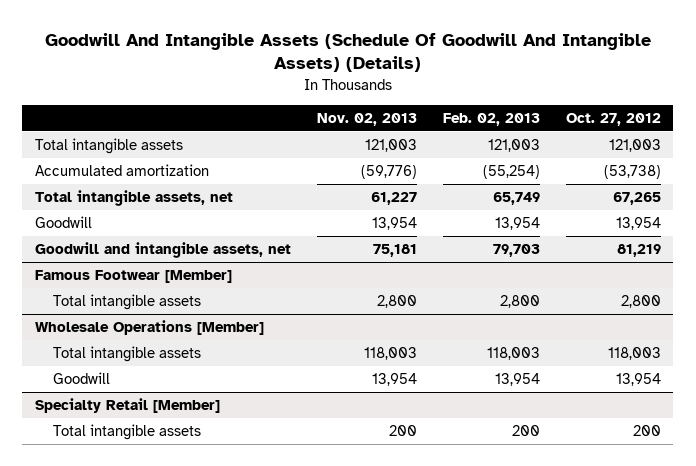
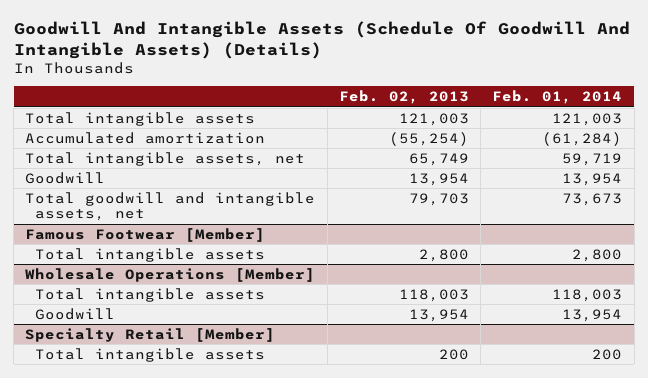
[316,112,417,126] Nov. 02, 2013 -> none
[565,112,661,126] Oct. 27, 2012 -> none
none -> [492,90,623,105] Feb. 01, 2014
[35,242,292,259] Goodwill and intangible assets, net -> [25,191,316,222] Total goodwill and intangible assets, net

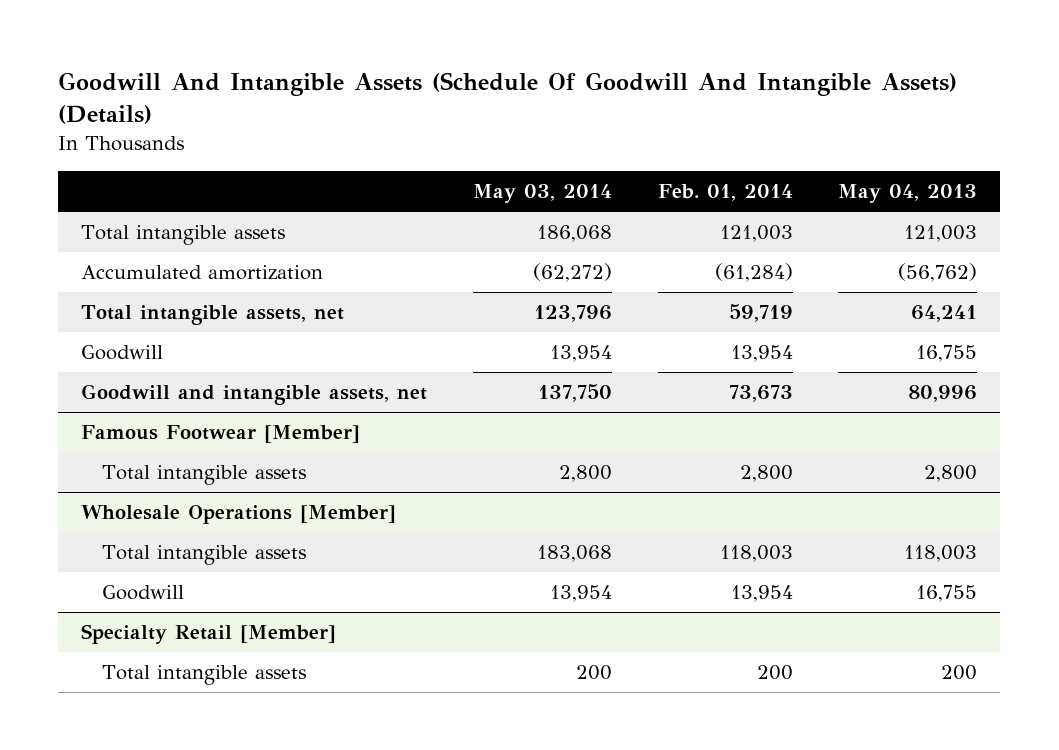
[338,90,469,105] Feb. 02, 2013 -> none
none -> [472,184,612,204] May 03, 2014
none -> [838,184,978,204] May 04, 2013
[25,191,316,222] Total goodwill and intangible assets, net -> [81,384,428,406] Goodwill and intangible assets, net

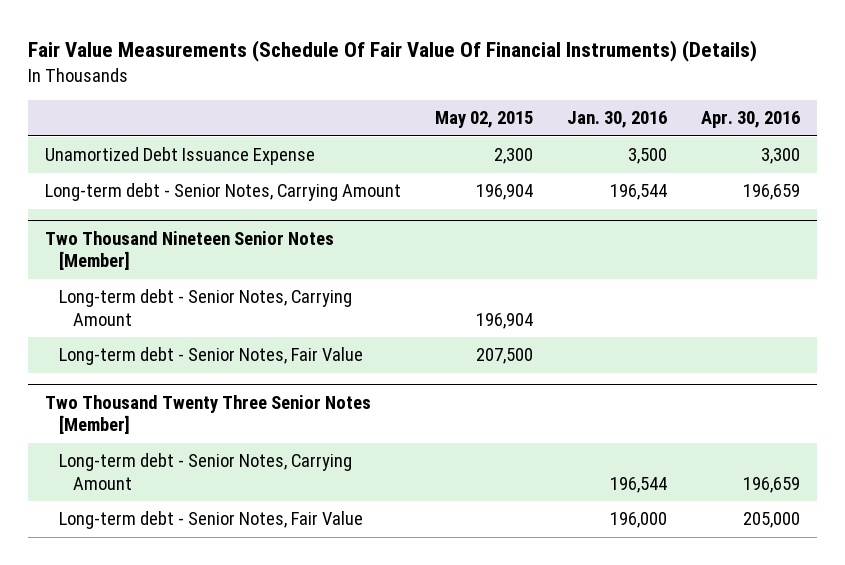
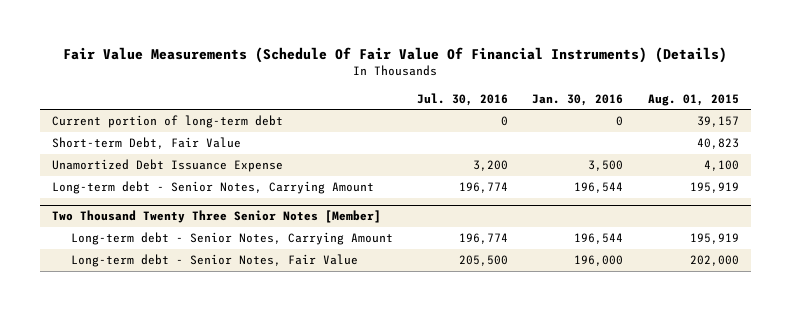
[435,111,534,129] May 02, 2015 -> none
[700,111,800,129] Apr. 30, 2016 -> none
none -> [417,92,509,106] Jul. 30, 2016
none -> [647,93,739,106] Aug. 01, 2015
none -> [52,115,284,129] Current portion of long-term debt
none -> [52,137,242,150] Short-term Debt, Fair Value
[45,230,335,271] Two Thousand Nineteen Senior Notes [Member] -> none
[59,289,353,326] Long-term debt - Senior Notes, Carrying Amount -> none
[59,347,364,366] Long-term debt - Senior Notes, Fair Value -> none

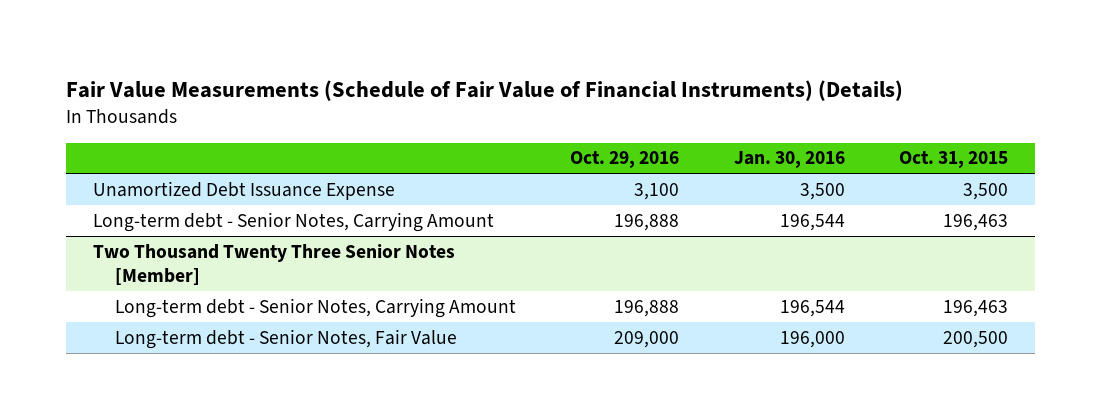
[63,46,728,63] Fair Value Measurements (Schedule Of Fair Value Of Financial Instruments) (Details) -> [66,79,904,101] Fair Value Measurements (Schedule of Fair Value of Financial Instruments) (Details)
[417,92,509,106] Jul. 30, 2016 -> none
[647,93,739,106] Aug. 01, 2015 -> none
none -> [570,151,680,169] Oct. 29, 2016
none -> [898,151,1008,169] Oct. 31, 2015
[52,115,284,129] Current portion of long-term debt -> none
[52,137,242,150] Short-term Debt, Fair Value -> none

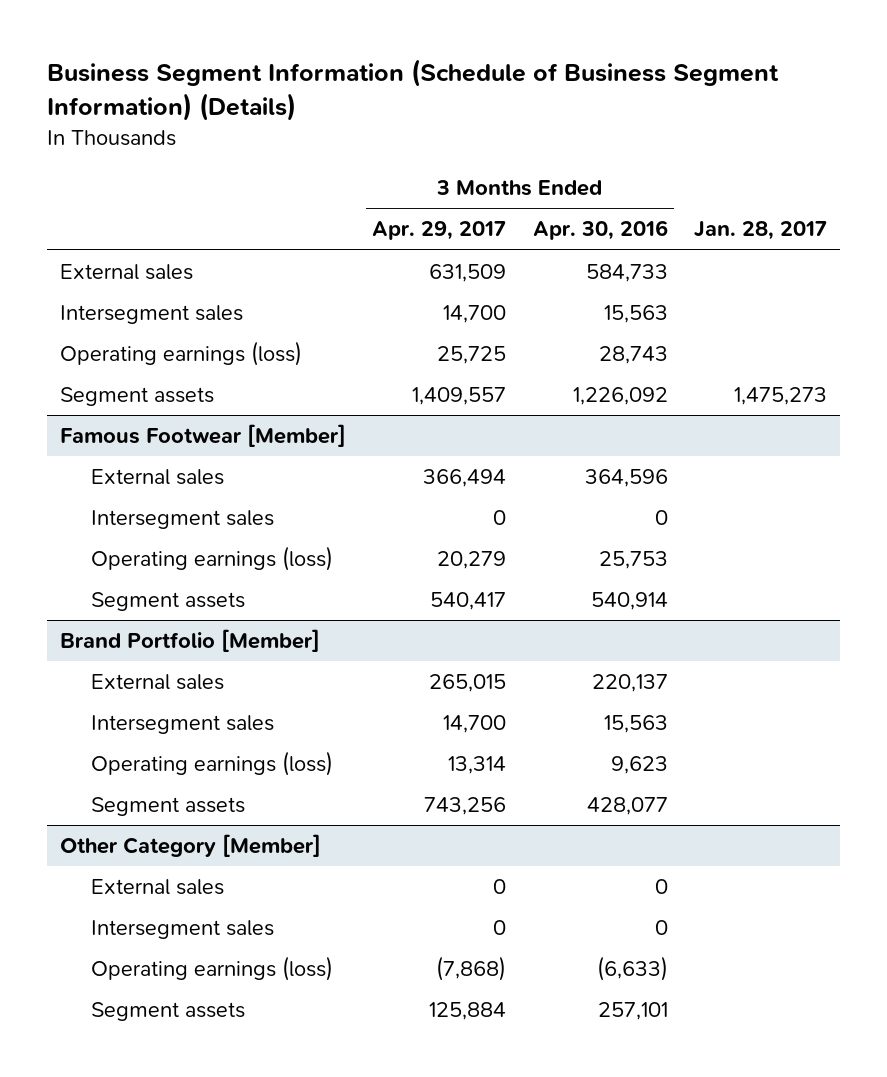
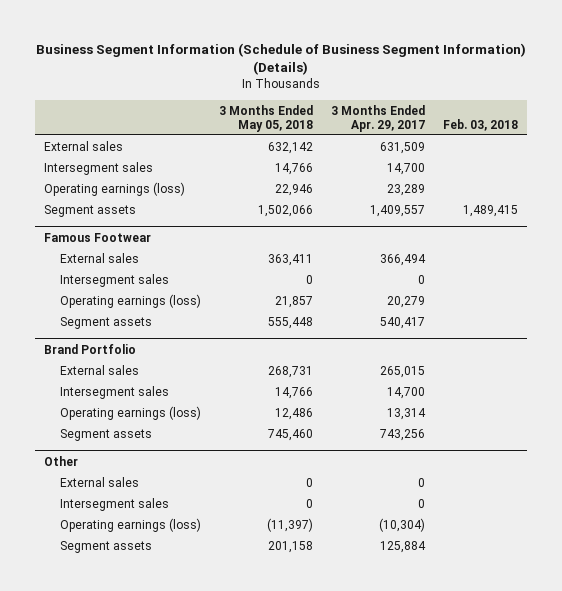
[532,220,668,241] Apr. 30, 2016 -> none
[693,221,827,241] Jan. 28, 2017 -> none
none -> [218,104,313,132] 3 Months Ended May 05, 2018
none -> [443,118,519,131] Feb. 03, 2018
[437,346,507,365] 25,725 -> [386,183,425,196] 23,289
[60,424,347,448] Famous Footwear [Member] -> [44,232,152,242] Famous Footwear
[60,629,321,653] Brand Portfolio [Member] -> [44,343,137,354] Brand Portfolio
[60,834,322,858] Other Category [Member] -> none
none -> [44,455,79,466] Other
[436,956,507,982] (7,868) -> [378,517,425,532] (10,304)

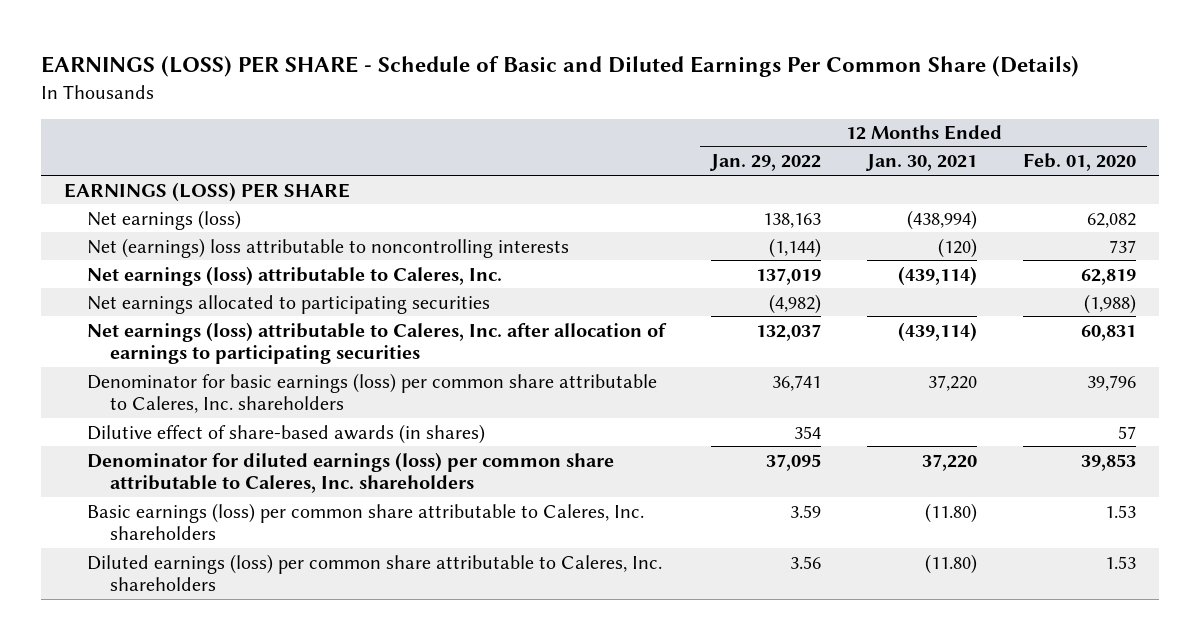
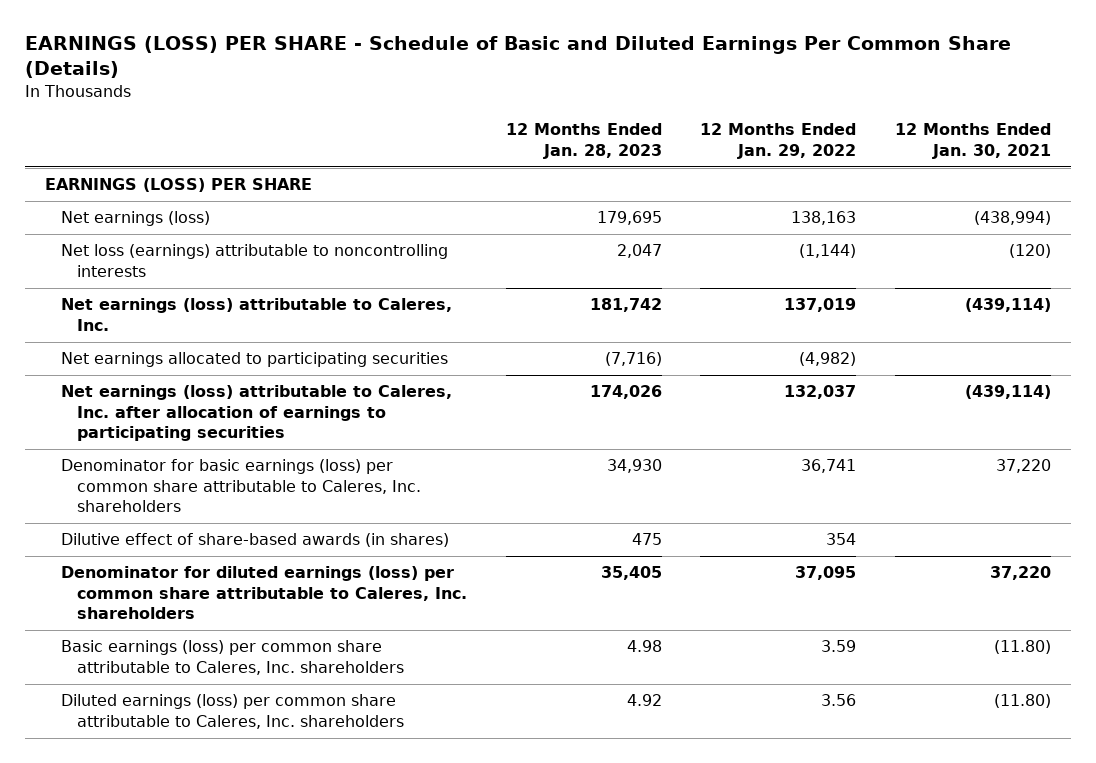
[1022,153,1136,172] Feb. 01, 2020 -> none
none -> [505,123,662,159] 12 Months Ended Jan. 28, 2023
[87,237,570,258] Net (earnings) loss attributable to noncontrolling interests -> [60,244,448,277] Net loss (earnings) attributable to noncontrolling interests

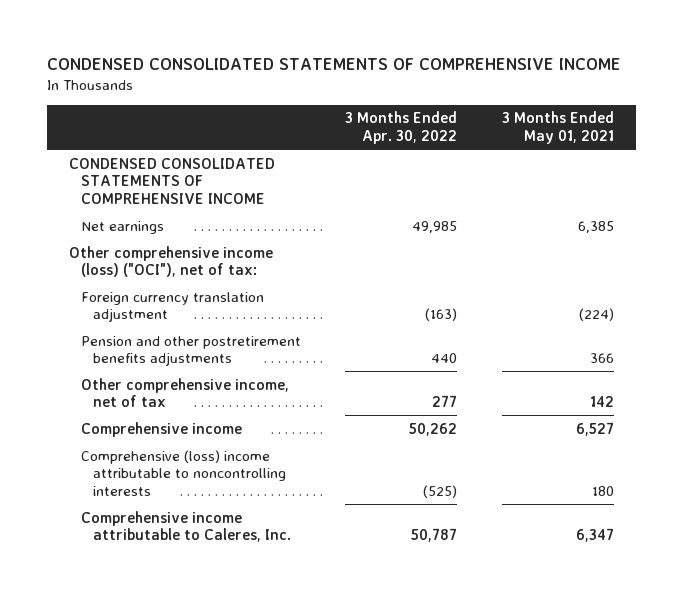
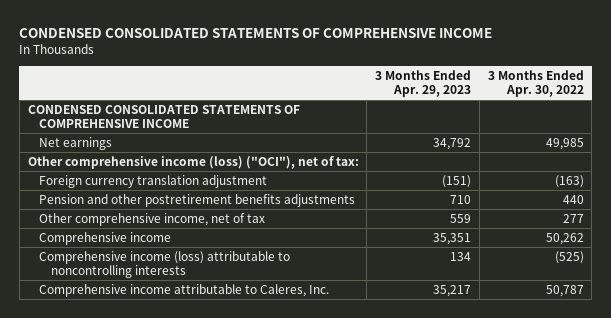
[501,111,614,144] 3 Months Ended May 01, 2021 -> none
none -> [375,69,472,98] 3 Months Ended Apr. 29, 2023
[80,449,286,496] Comprehensive (loss) income attributable to noncontrolling interests -> [39,250,291,279] Comprehensive income (loss) attributable to noncontrolling interests

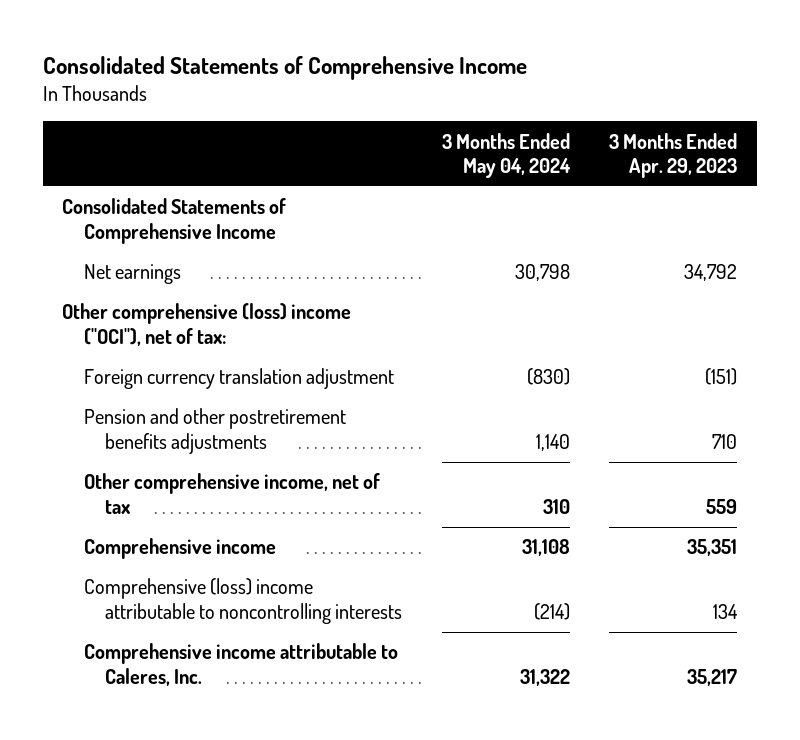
[19,27,493,38] CONDENSED CONSOLIDATED STATEMENTS OF COMPREHENSIVE INCOME -> [42,55,527,80] Consolidated Statements of Comprehensive Income
[487,69,584,98] 3 Months Ended Apr. 30, 2022 -> none
none -> [441,132,571,179] 3 Months Ended May 04, 2024
[27,104,300,129] CONDENSED CONSOLIDATED STATEMENTS OF COMPREHENSIVE INCOME -> [62,198,287,244] Consolidated Statements of Comprehensive Income
[27,155,359,169] Other comprehensive income (loss) ("OCI"), net of tax: -> [62,303,352,346] Other comprehensive (loss) income ("OCI"), net of tax:
[39,250,291,279] Comprehensive income (loss) attributable to noncontrolling interests -> [83,578,402,624] Comprehensive (loss) income attributable to noncontrolling interests

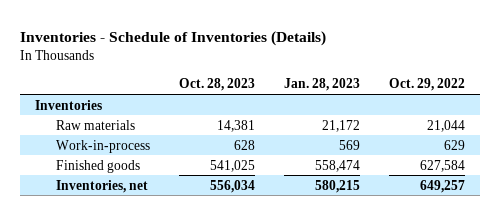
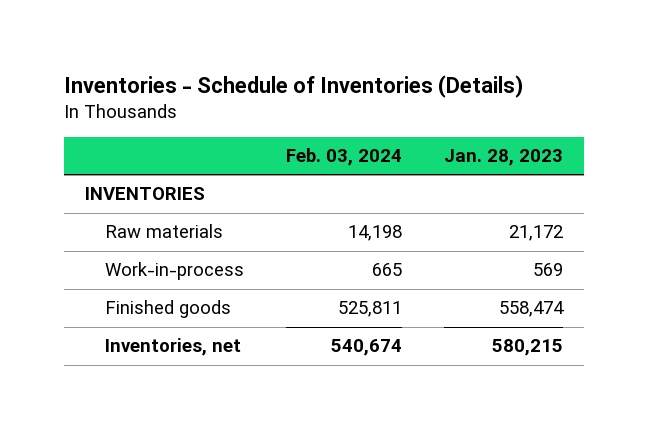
[178,78,255,92] Oct. 28, 2023 -> none
[389,78,466,92] Oct. 29, 2022 -> none
none -> [285,147,402,166] Feb. 03, 2024
[34,99,102,110] Inventories -> [84,187,205,201] INVENTORIES

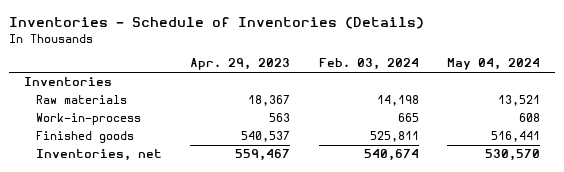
[444,148,564,166] Jan. 28, 2023 -> none
none -> [190,58,291,71] Apr. 29, 2023
none -> [447,58,541,71] May 04, 2024
[84,187,205,201] INVENTORIES -> [23,77,112,87] Inventories

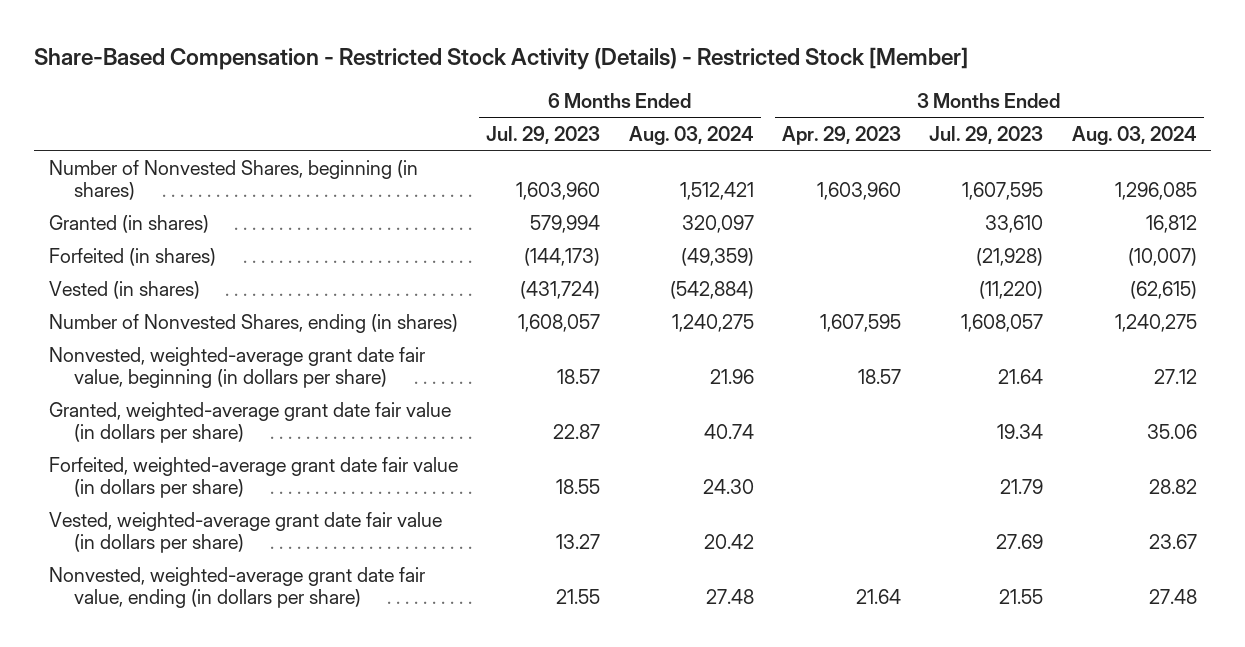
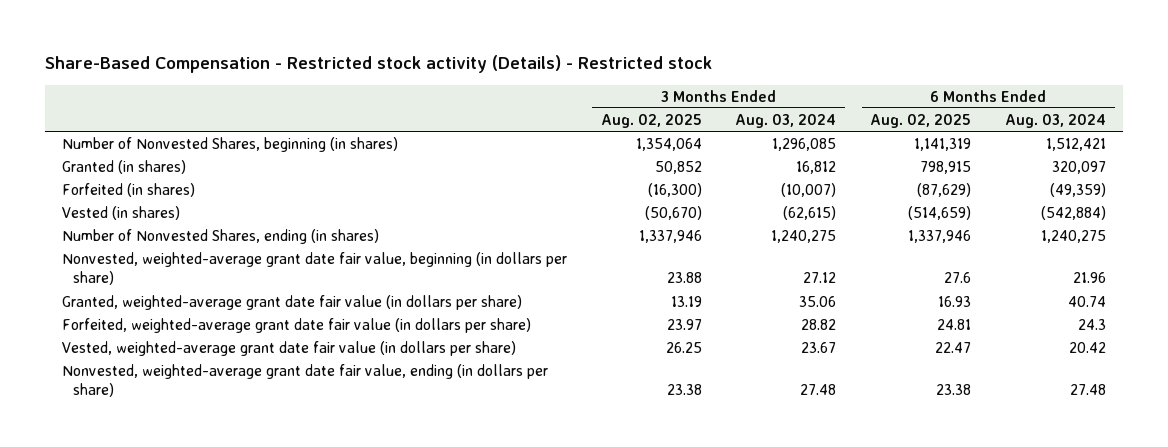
[34,46,969,70] Share-Based Compensation - Restricted Stock Activity (Details) - Restricted Stock [Member] -> [44,55,712,74] Share-Based Compensation - Restricted stock activity (Details) - Restricted stock
[486,125,601,144] Jul. 29, 2023 -> none
[781,125,901,145] Apr. 29, 2023 -> none
[929,125,1044,144] Jul. 29, 2023 -> none
none -> [600,113,702,128] Aug. 02, 2025
none -> [870,113,972,128] Aug. 02, 2025
[702,479,754,495] 24.30 -> [1078,318,1107,330] 24.3

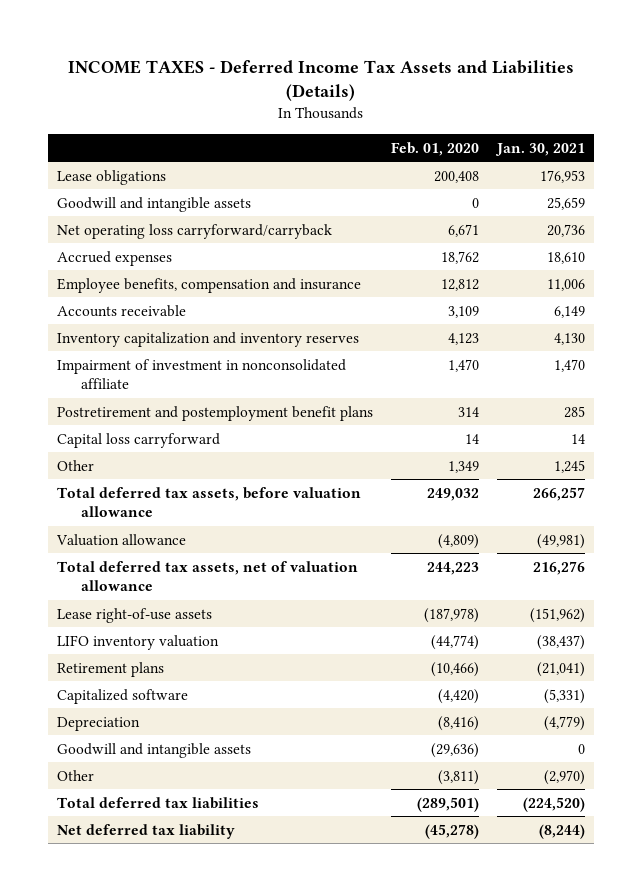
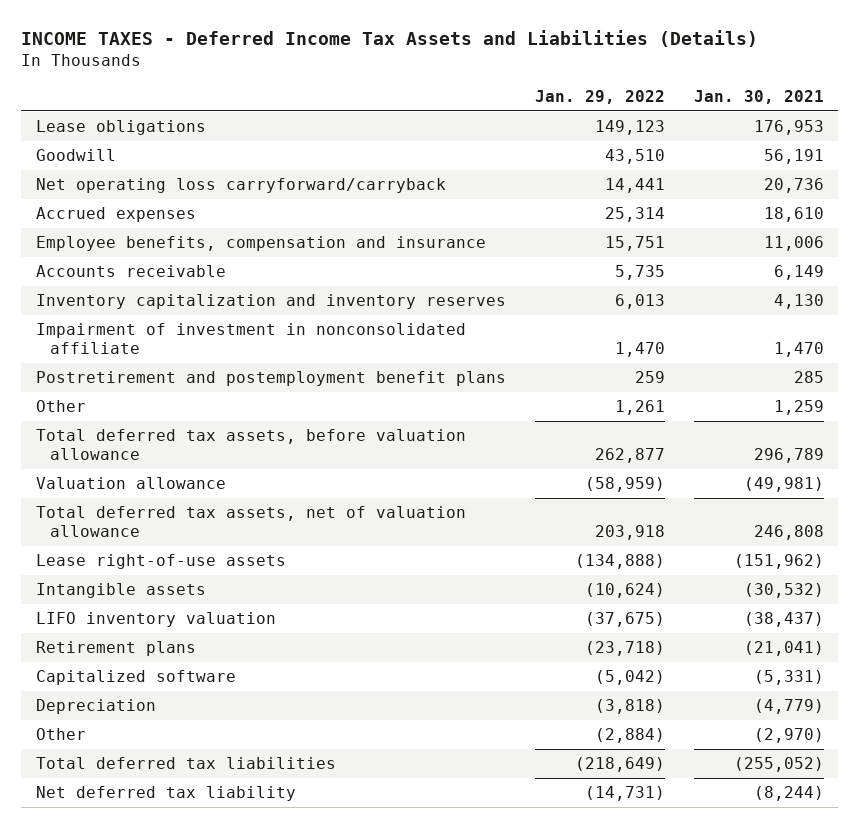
[390,141,479,156] Feb. 01, 2020 -> none
none -> [534,89,665,104] Jan. 29, 2022
[57,196,252,212] Goodwill and intangible assets -> [35,149,116,162] Goodwill
[546,196,585,210] 25,659 -> [763,149,824,165] 56,191
[57,432,221,448] Capital loss carryforward -> none
[553,459,585,473] 1,245 -> [773,400,824,416] 1,259
[532,486,585,501] 266,257 -> [753,447,824,463] 296,789
[532,560,585,575] 216,276 -> [753,524,824,540] 246,808
none -> [35,583,206,599] Intangible assets
[57,742,252,758] Goodwill and intangible assets -> none
[522,796,585,812] (224,520) -> [733,757,824,773] (255,052)

